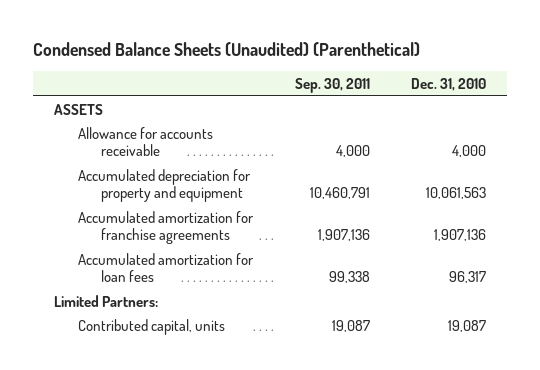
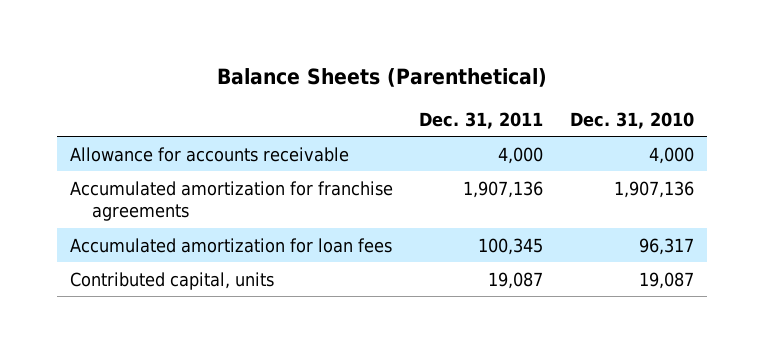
[33,42,421,57] Condensed Balance Sheets (Unaudited) (Parenthetical) -> [216,68,547,88] Balance Sheets (Parenthetical)
[294,78,370,94] Sep. 30, 2011 -> none
none -> [419,111,544,129] Dec. 31, 2011
[53,103,103,115] ASSETS -> none
[77,168,251,203] Accumulated depreciation for property and equipment -> none
[53,294,158,307] Limited Partners: -> none

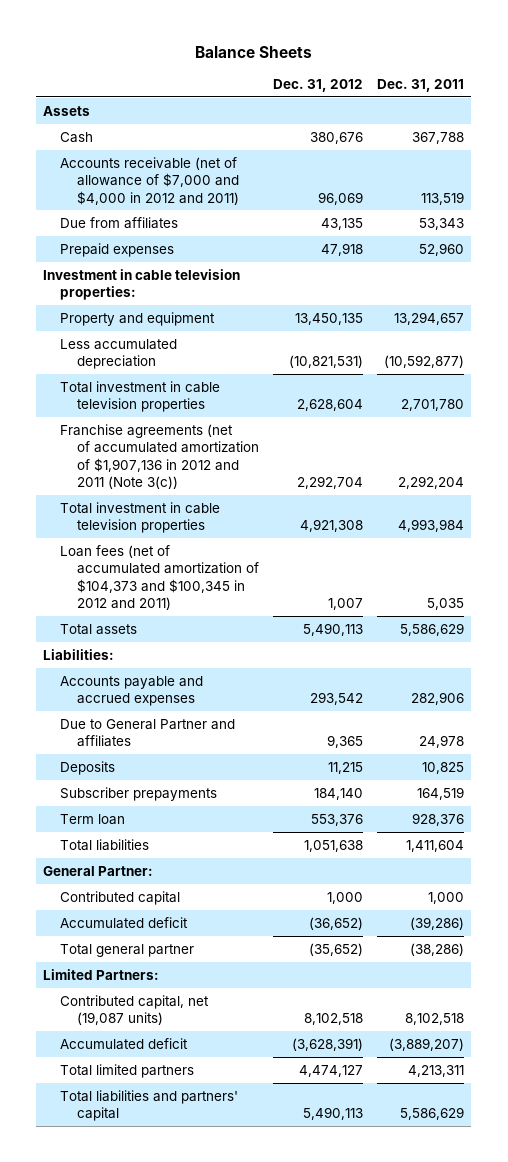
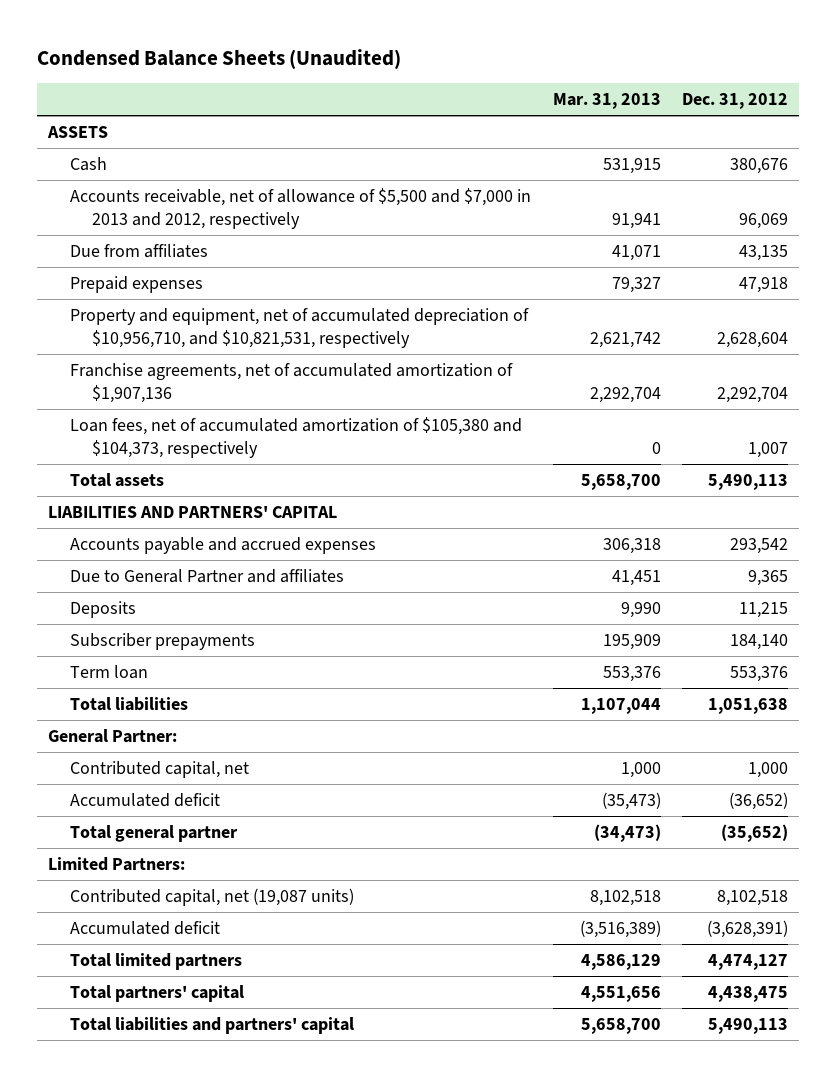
[194,45,312,58] Balance Sheets -> [36,48,401,69] Condensed Balance Sheets (Unaudited)
[377,78,465,92] Dec. 31, 2011 -> none
none -> [552,92,661,109] Mar. 31, 2013
[43,105,91,116] Assets -> [46,125,108,138] ASSETS
[60,156,240,205] Accounts receivable (net of allowance of $7,000 and $4,000 in 2012 and 2011) -> [69,187,531,230] Accounts receivable, net of allowance of $5,500 and $7,000 in 2013 and 2012, respectively
[43,268,241,301] Investment in cable television properties: -> none
[60,311,216,326] Property and equipment -> none
[60,338,178,370] Less accumulated depreciation -> none
[60,501,221,534] Total investment in cable television properties -> none
[60,380,221,413] Total investment in cable television properties -> [69,307,529,349] Property and equipment, net of accumulated depreciation of $10,956,710, and $10,821,531, respectively
[60,423,260,489] Franchise agreements (net of accumulated amortization of $1,907,136 in 2012 and 2011 (Note 3(c)) -> [69,362,513,404] Franchise agreements, net of accumulated amortization of $1,907,136
[60,544,260,610] Loan fees (net of accumulated amortization of $104,373 and $100,345 in 2012 and 2011) -> [69,416,522,459] Loan fees, net of accumulated amortization of $105,380 and $104,373, respectively
[43,648,115,660] Liabilities: -> none
none -> [47,505,337,518] LIABILITIES AND PARTNERS' CAPITAL
[60,890,181,905] Contributed capital -> [69,760,249,778] Contributed capital, net
none -> [69,984,244,1002] Total partners' capital

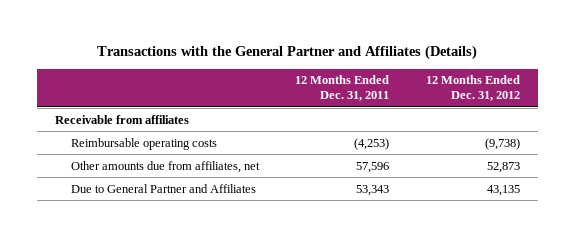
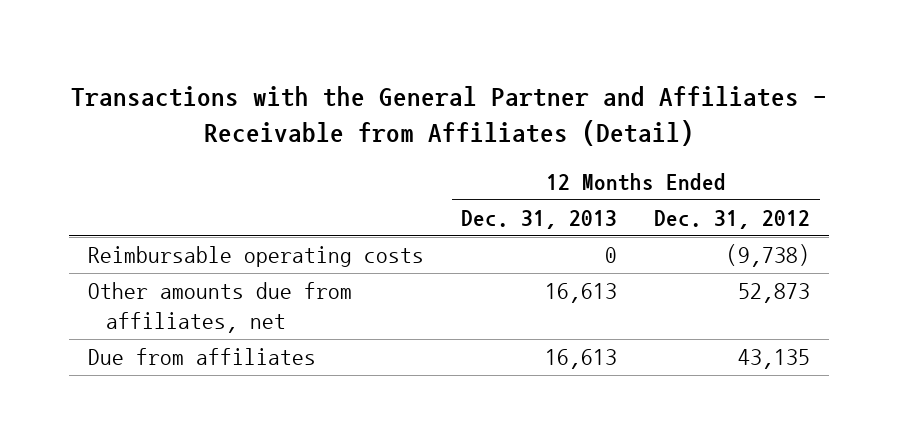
[97,45,478,61] Transactions with the General Partner and Affiliates (Details) -> [71,86,828,146] Transactions with the General Partner and Affiliates - Receivable from Affiliates (Detail)
[295,75,390,102] 12 Months Ended Dec. 31, 2011 -> none
none -> [461,210,618,230] Dec. 31, 2013
[55,114,190,124] Receivable from affiliates -> none
[70,183,256,193] Due to General Partner and Affiliates -> [87,348,316,366] Due from affiliates

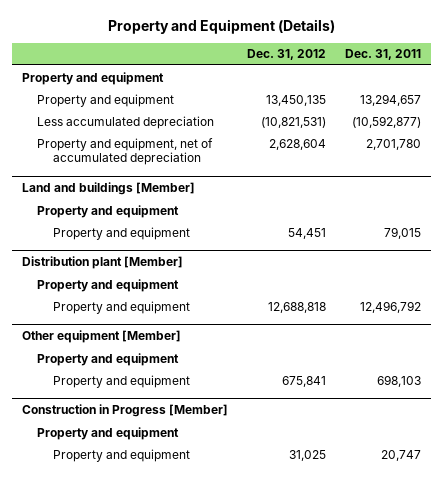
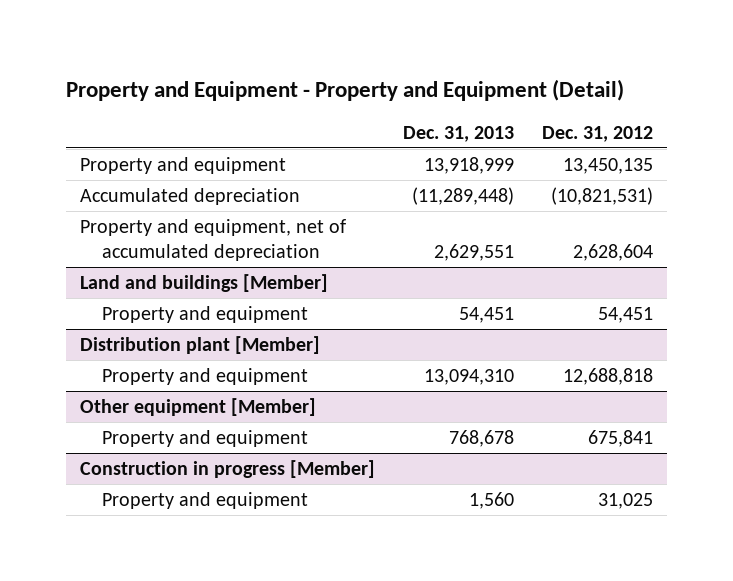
[107,18,335,34] Property and Equipment (Details) -> [66,78,625,101] Property and Equipment - Property and Equipment (Detail)
[345,49,422,61] Dec. 31, 2011 -> none
none -> [403,125,515,142] Dec. 31, 2013
[21,71,164,85] Property and equipment -> none
[37,115,215,129] Less accumulated depreciation -> [80,188,301,206] Accumulated depreciation
[37,204,180,218] Property and equipment -> none
[37,278,180,292] Property and equipment -> none
[37,352,180,366] Property and equipment -> none
[37,426,180,440] Property and equipment -> none
[21,403,228,417] Construction in Progress [Member] -> [80,460,376,479] Construction in progress [Member]

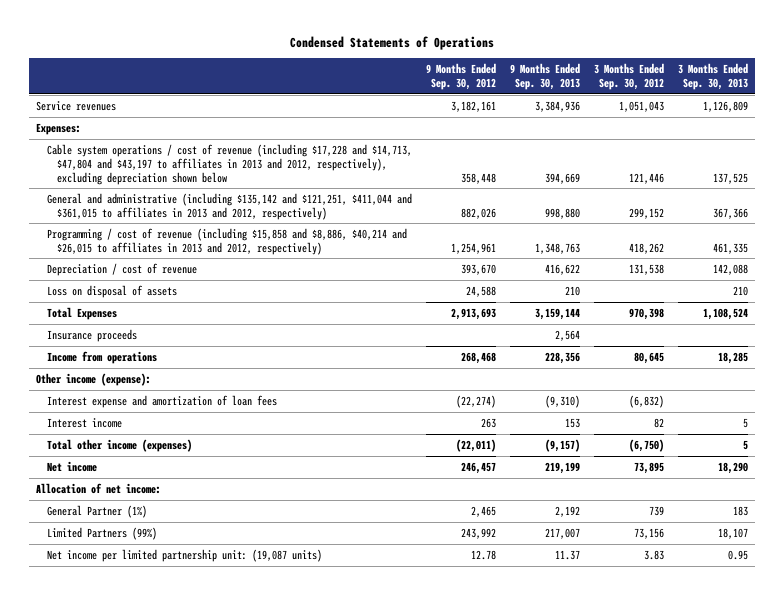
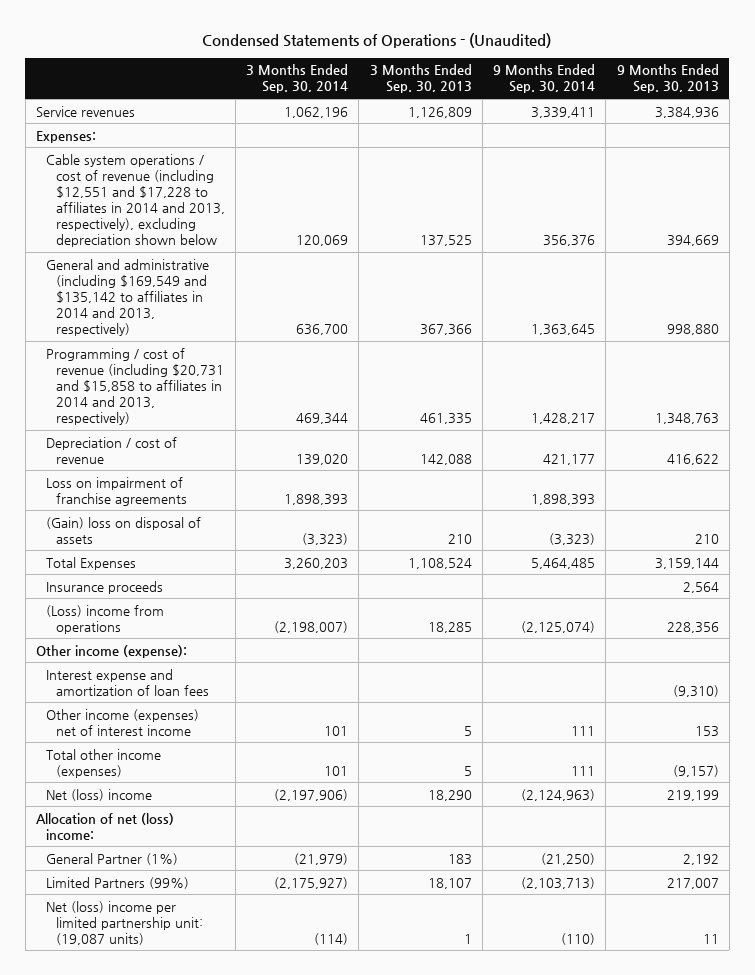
[289,35,494,50] Condensed Statements of Operations -> [202,33,552,49] Condensed Statements of Operations - (Unaudited)
[425,62,496,90] 9 Months Ended Sep. 30, 2012 -> none
[593,62,664,90] 3 Months Ended Sep. 30, 2012 -> none
none -> [246,64,349,94] 3 Months Ended Sep. 30, 2014
none -> [493,64,596,94] 9 Months Ended Sep. 30, 2014
[46,143,412,185] Cable system operations / cost of revenue (including $17,228 and $14,713, $47,804 and $43,197 to affiliates in 2013 and 2012, respectively), excluding depreciation shown below -> [45,153,225,248] Cable system operations / cost of revenue (including $12,551 and $17,228 to affiliates in 2014 and 2013, respectively), excluding depreciation shown below
[46,192,412,220] General and administrative (including $135,142 and $121,251, $411,044 and $361,015 to affiliates in 2013 and 2012, respectively) -> [45,258,209,337] General and administrative (including $169,549 and $135,142 to affiliates in 2014 and 2013, respectively)
[46,227,407,255] Programming / cost of revenue (including $15,858 and $8,886, $40,214 and $26,015 to affiliates in 2013 and 2012, respectively) -> [45,347,224,426] Programming / cost of revenue (including $20,731 and $15,858 to affiliates in 2014 and 2013, respectively)
none -> [45,476,187,506] Loss on impairment of franchise agreements
[46,284,177,298] Loss on disposal of assets -> [45,516,201,544] (Gain) loss on disposal of assets
[46,350,157,364] Income from operations -> [45,604,164,634] (Loss) income from operations
[46,417,122,428] Interest income -> [45,708,199,736] Other income (expenses) net of interest income
[46,460,97,472] Net income -> [45,788,152,801] Net (loss) income
[35,482,161,494] Allocation of net income: -> [36,812,175,840] Allocation of net (loss) income:
[46,548,322,562] Net income per limited partnership unit: (19,087 units) -> [45,900,203,945] Net (loss) income per limited partnership unit: (19,087 units)
[554,549,580,560] 11.37 -> [702,933,719,944] 11
[727,549,748,560] 0.95 -> [463,933,472,944] 1

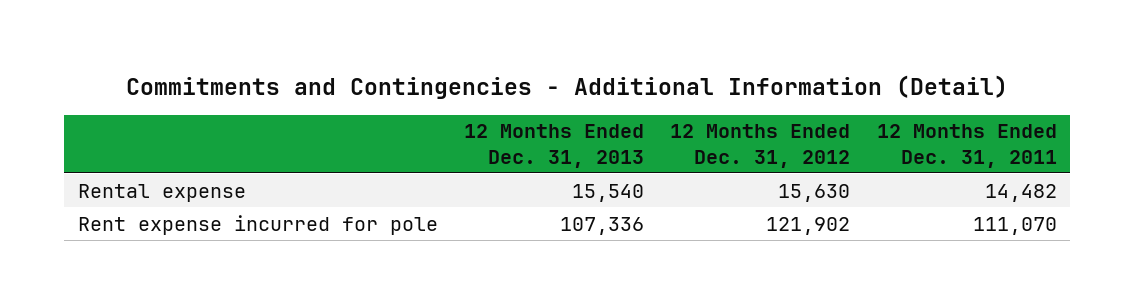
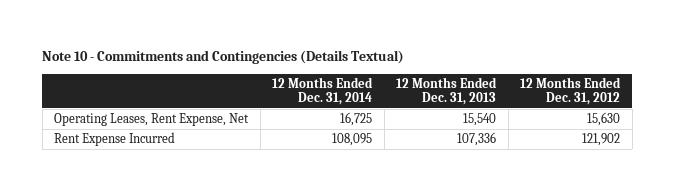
[126,74,1009,99] Commitments and Contingencies - Additional Information (Detail) -> [42,50,405,65] Note 10 - Commitments and Contingencies (Details Textual)
[876,124,1057,168] 12 Months Ended Dec. 31, 2011 -> none
none -> [272,76,374,106] 12 Months Ended Dec. 31, 2014
[77,183,246,202] Rental expense -> [54,113,250,127] Operating Leases, Rent Expense, Net
[77,214,438,235] Rent expense incurred for pole -> [54,132,176,147] Rent Expense Incurred

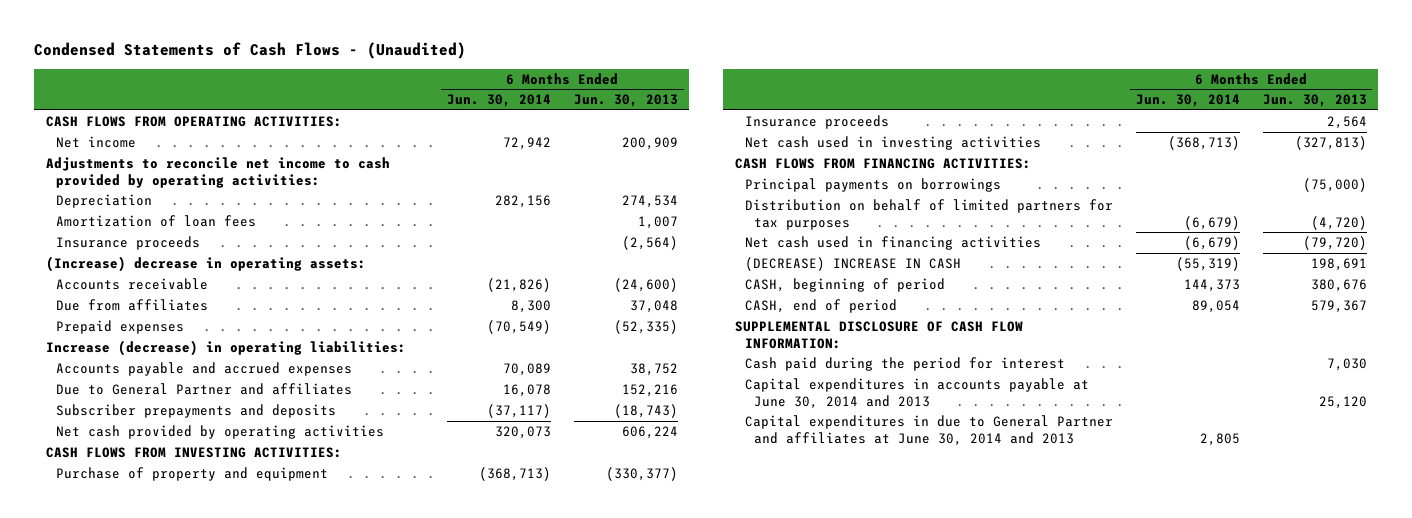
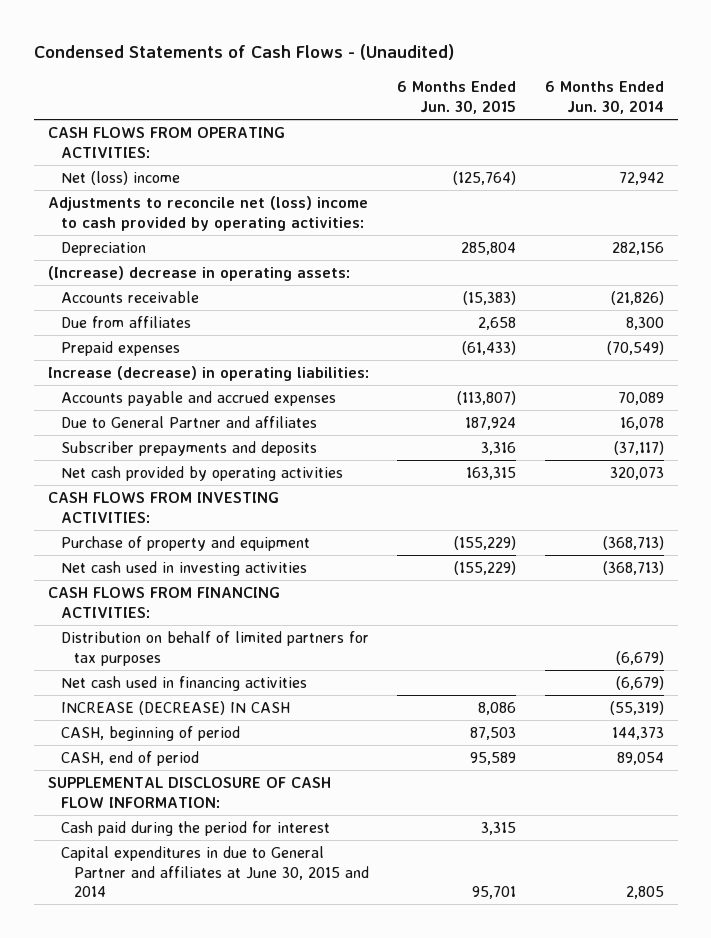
[573,94,678,108] Jun. 30, 2013 -> none
none -> [397,81,517,114] 6 Months Ended Jun. 30, 2015
[55,135,136,148] Net income -> [61,171,181,186] Net (loss) income
[45,156,390,188] Adjustments to reconcile net income to cash provided by operating activities: -> [47,196,368,231] Adjustments to reconcile net (loss) income to cash provided by operating activities:
[55,214,256,227] Amortization of loan fees -> none
[55,235,200,250] Insurance proceeds -> none
[744,114,889,129] Insurance proceeds -> none
[744,177,1001,192] Principal payments on borrowings -> none
[744,256,961,271] (DECREASE) INCREASE IN CASH -> [61,701,291,716] INCREASE (DECREASE) IN CASH
[744,377,1089,409] Capital expenditures in accounts payable at June 30, 2014 and 2013 -> none
[744,414,1113,446] Capital expenditures in due to General Partner and affiliates at June 30, 2014 and 2013 -> [61,846,370,898] Capital expenditures in due to General Partner and affiliates at June 30, 2015 and 2014

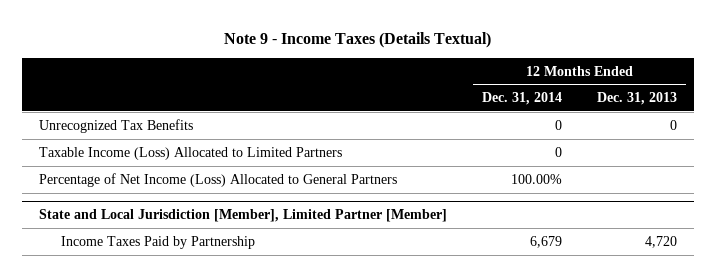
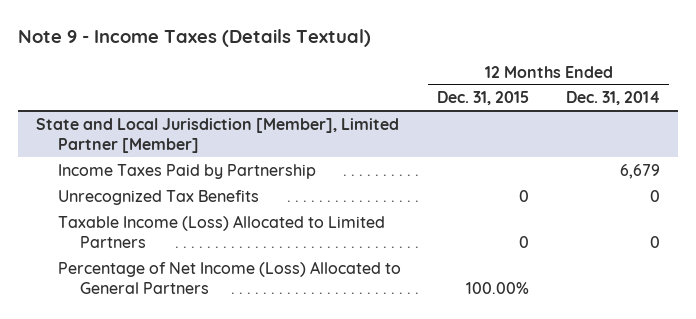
[596,92,677,106] Dec. 31, 2013 -> none
none -> [437,91,530,106] Dec. 31, 2015
[39,118,194,133] Unrecognized Tax Benefits -> none
[39,146,343,160] Taxable Income (Loss) Allocated to Limited Partners -> none
[39,172,398,187] Percentage of Net Income (Loss) Allocated to General Partners -> none
none -> [57,189,259,205] Unrecognized Tax Benefits
none -> [57,214,385,248] Taxable Income (Loss) Allocated to Limited Partners
none -> [57,260,401,294] Percentage of Net Income (Loss) Allocated to General Partners

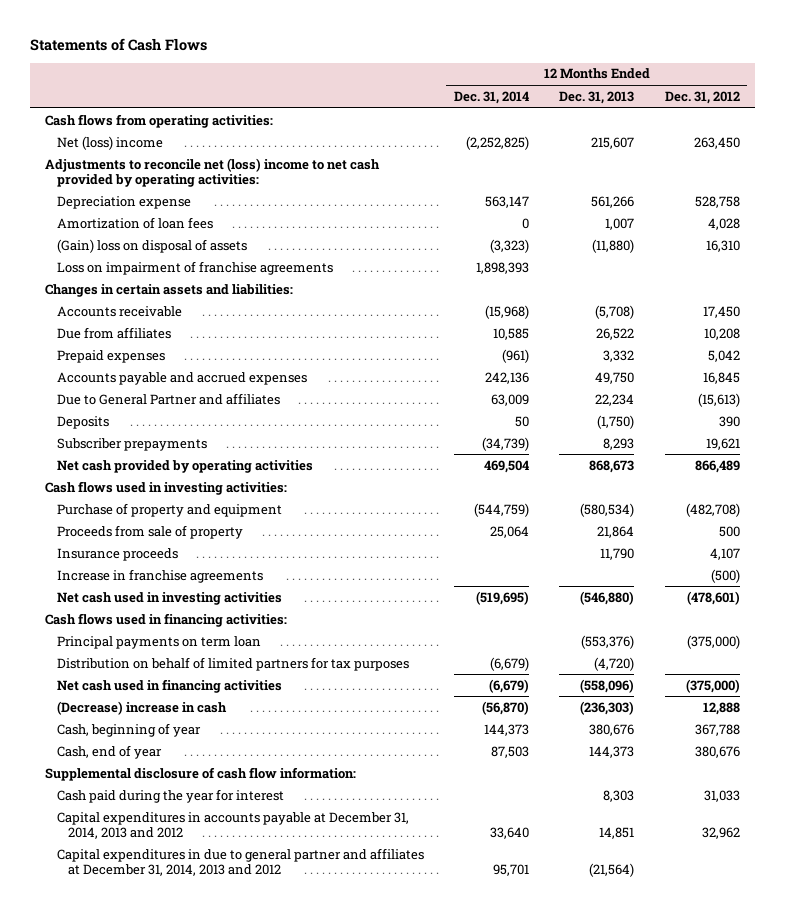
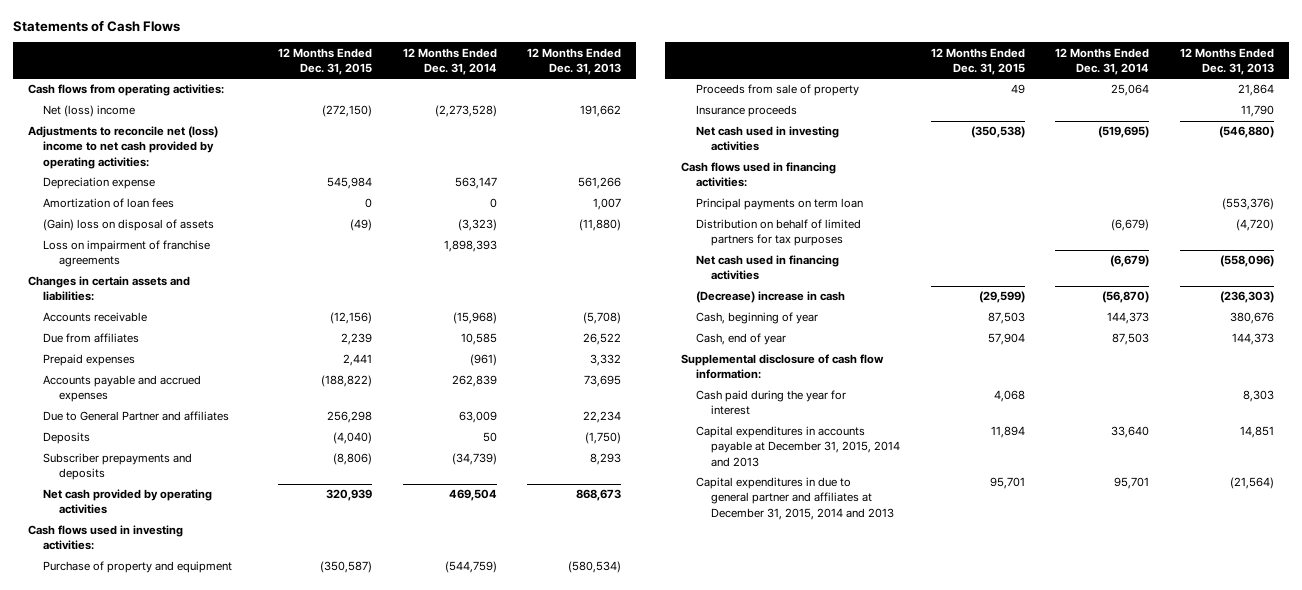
[664,90,740,104] Dec. 31, 2012 -> none
none -> [278,47,373,75] 12 Months Ended Dec. 31, 2015
[465,135,529,150] (2,252,825) -> [434,105,497,118] (2,273,528)
[591,136,635,149] 215,607 -> [580,105,622,118] 191,662
[484,371,529,384] 242,136 -> [451,375,497,388] 262,839
[595,371,635,384] 49,750 -> [584,375,622,388] 73,695
[56,437,207,451] Subscriber prepayments -> [43,453,193,481] Subscriber prepayments and deposits
[56,568,263,583] Increase in franchise agreements -> none
[56,811,409,839] Capital expenditures in accounts payable at December 31, 2014, 2013 and 2012 -> [695,426,901,467] Capital expenditures in accounts payable at December 31, 2015, 2014 and 2013
[56,847,424,876] Capital expenditures in due to general partner and affiliates at December 31, 2014, 2013 and 2012 -> [695,477,895,520] Capital expenditures in due to general partner and affiliates at December 31, 2015, 2014 and 2013

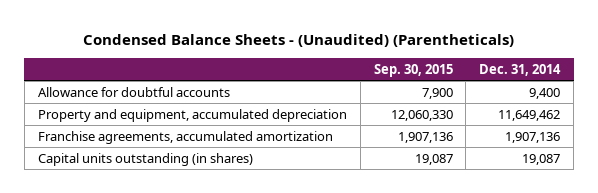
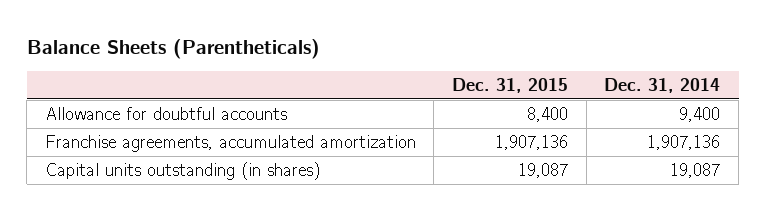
[83,33,515,47] Condensed Balance Sheets - (Unaudited) (Parentheticals) -> [26,38,320,59] Balance Sheets (Parentheticals)
[373,63,453,77] Sep. 30, 2015 -> none
none -> [452,78,569,94] Dec. 31, 2015
[37,108,347,122] Property and equipment, accumulated depreciation -> none

